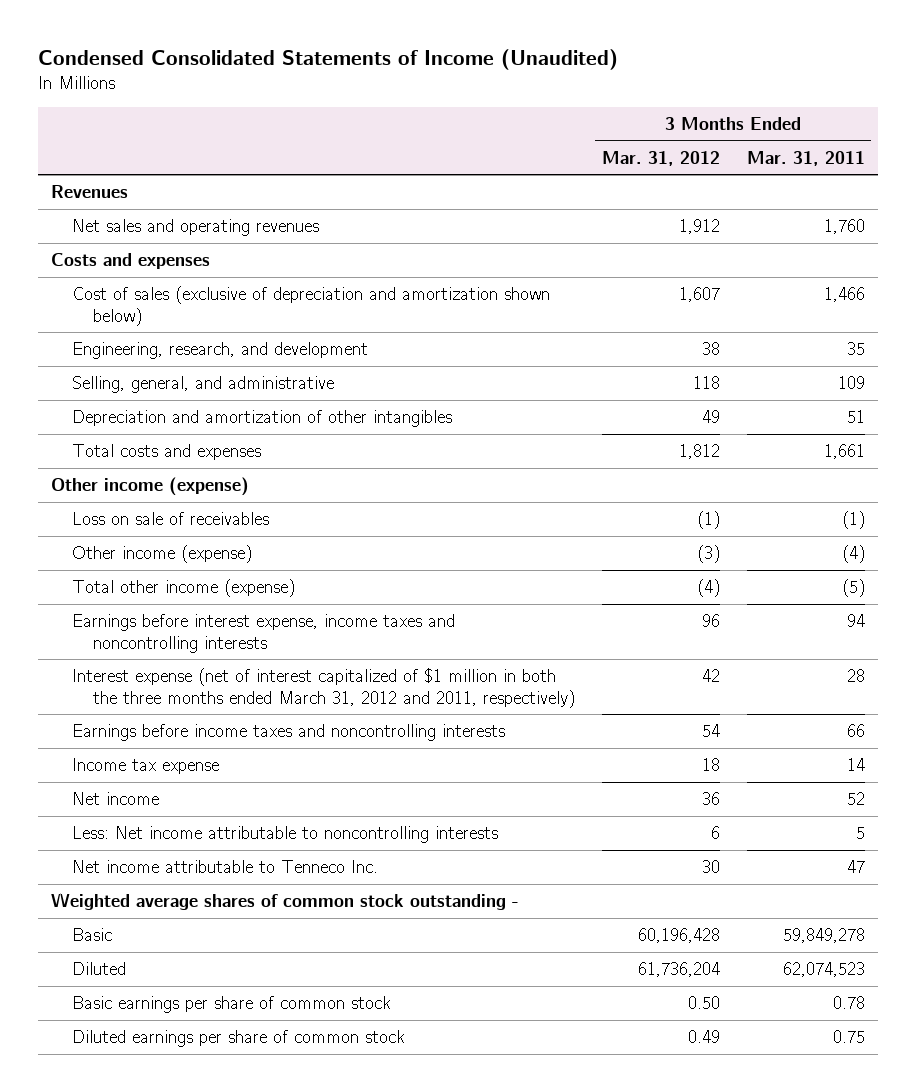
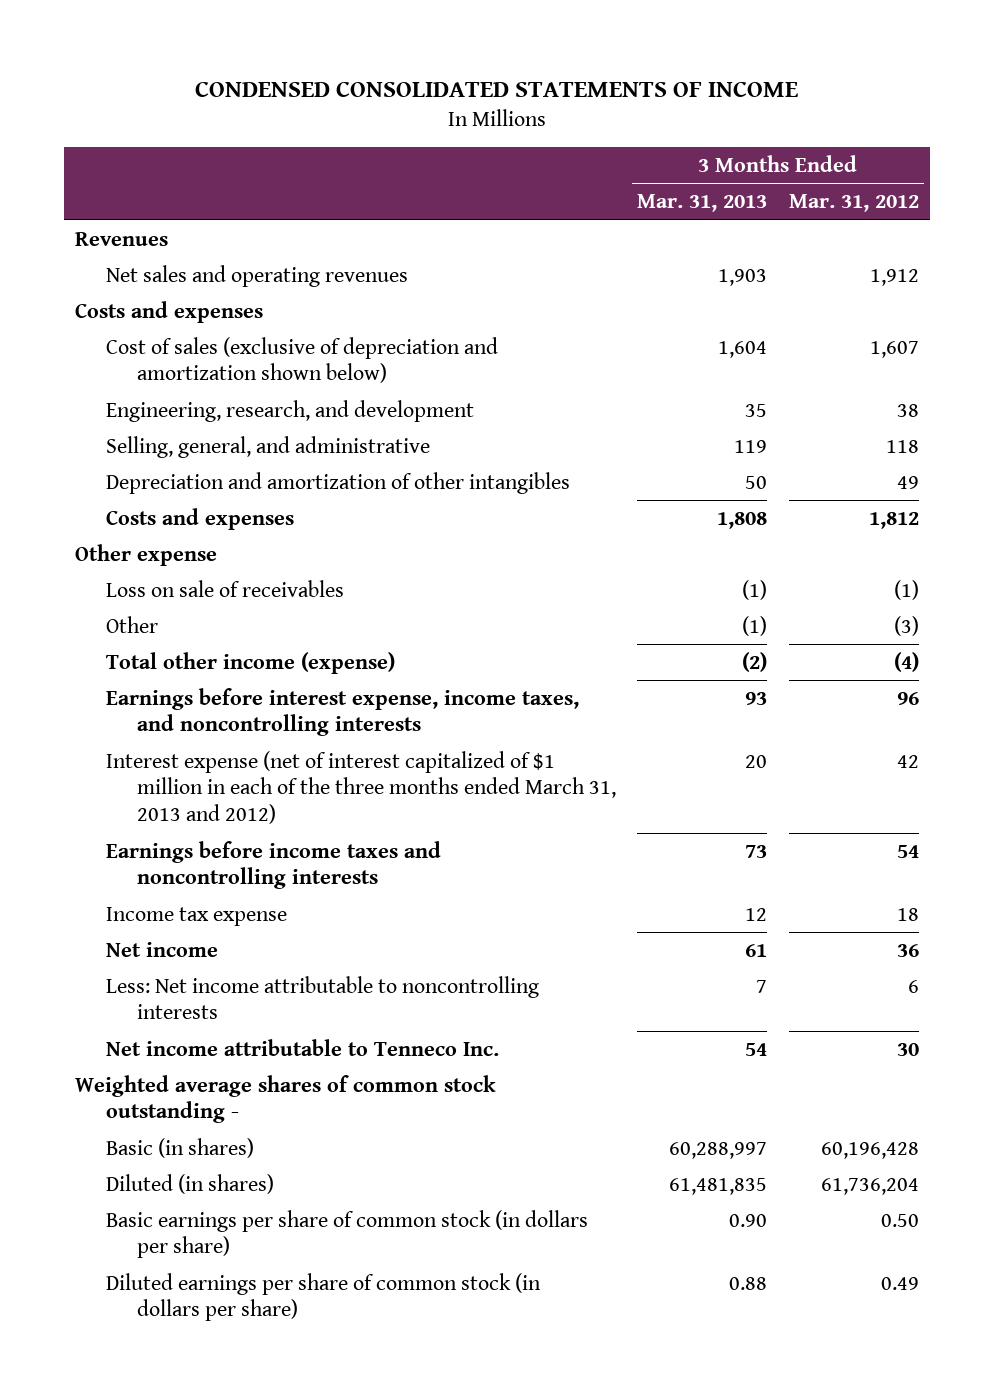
[37,49,618,71] Condensed Consolidated Statements of Income (Unaudited) -> [194,81,798,98] CONDENSED CONSOLIDATED STATEMENTS OF INCOME
[746,150,865,166] Mar. 31, 2011 -> none
none -> [637,194,768,213] Mar. 31, 2013
[71,443,261,460] Total costs and expenses -> [105,507,294,530] Costs and expenses
[51,476,250,496] Other income (expense) -> [74,543,217,566] Other expense
[71,544,252,563] Other income (expense) -> [105,615,158,633] Other
[71,613,455,653] Earnings before interest expense, income taxes and noncontrolling interests -> [105,687,579,737] Earnings before interest expense, income taxes, and noncontrolling interests
[71,667,575,708] Interest expense (net of interest capitalized of $1 million in both the three months ended March 31, 2012 and 2011, respectively) -> [105,750,616,825] Interest expense (net of interest capitalized of $1 million in each of the three months ended March 31, 2013 and 2012)
[71,927,112,941] Basic -> [105,1137,254,1158] Basic (in shares)
[71,961,126,975] Diluted -> [105,1173,274,1194] Diluted (in shares)
[71,995,391,1013] Basic earnings per share of common stock -> [105,1209,588,1259] Basic earnings per share of common stock (in dollars per share)
[71,1029,405,1047] Diluted earnings per share of common stock -> [105,1272,541,1322] Diluted earnings per share of common stock (in dollars per share)

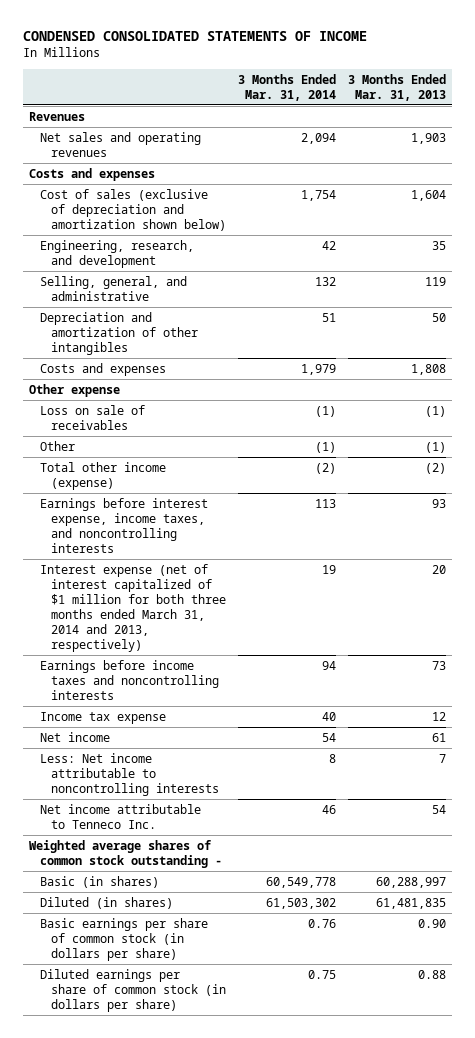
[788,194,919,213] Mar. 31, 2012 -> none
none -> [237,73,336,101] 3 Months Ended Mar. 31, 2014
[105,750,616,825] Interest expense (net of interest capitalized of $1 million in each of the three months ended March 31, 2013 and 2012) -> [39,563,227,652] Interest expense (net of interest capitalized of $1 million for both three months ended March 31, 2014 and 2013, respectively)

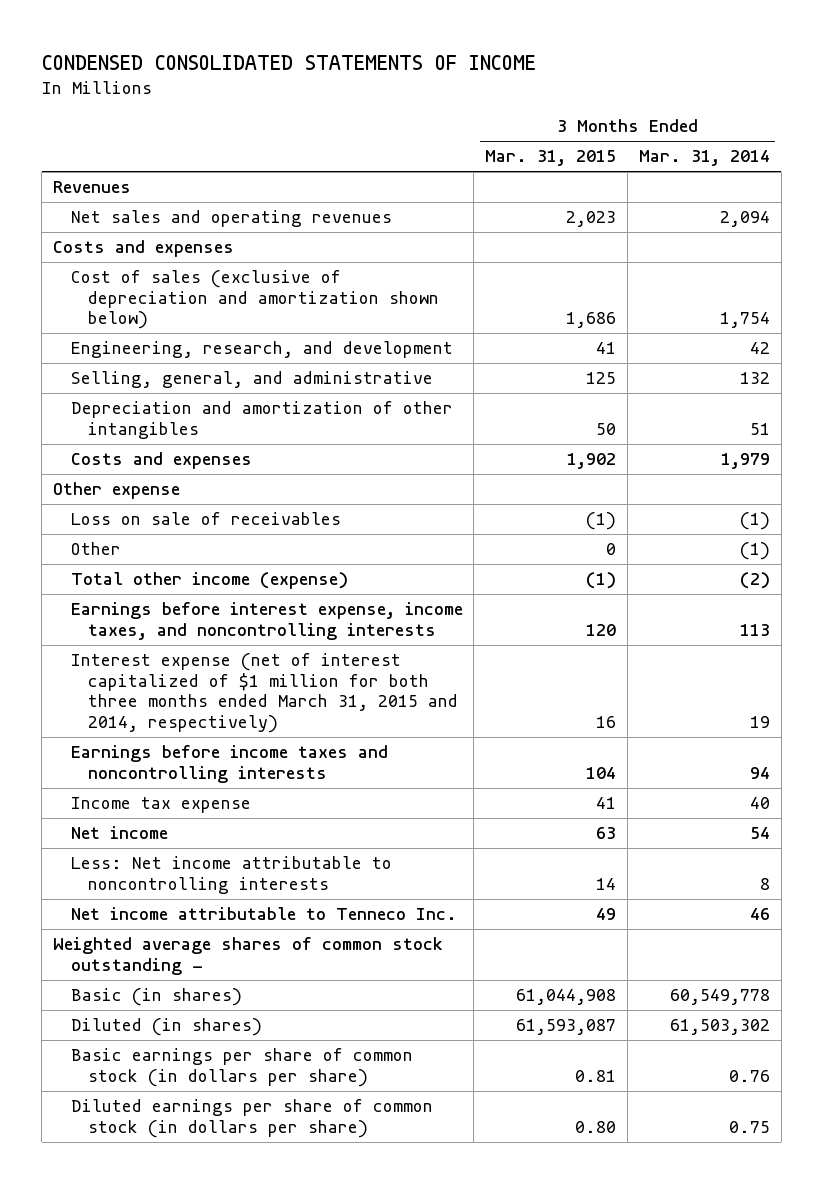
[347,73,446,101] 3 Months Ended Mar. 31, 2013 -> none
none -> [485,150,617,167] Mar. 31, 2015
[39,563,227,652] Interest expense (net of interest capitalized of $1 million for both three months ended March 31, 2014 and 2013, respectively) -> [70,653,459,734] Interest expense (net of interest capitalized of $1 million for both three months ended March 31, 2015 and 2014, respectively)

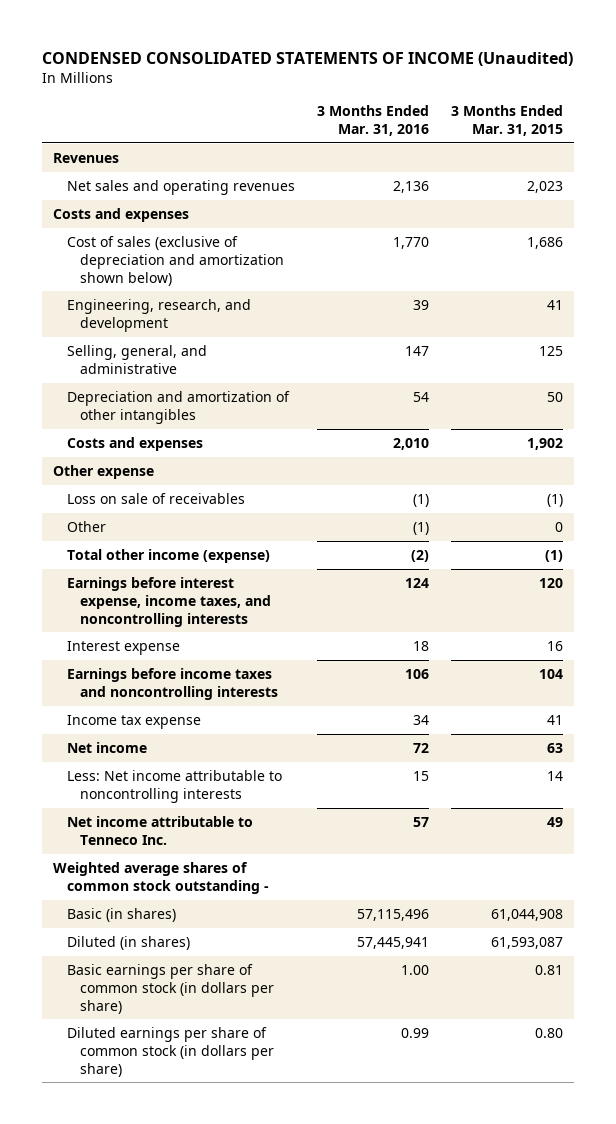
[41,54,536,70] CONDENSED CONSOLIDATED STATEMENTS OF INCOME -> [42,51,574,66] CONDENSED CONSOLIDATED STATEMENTS OF INCOME (Unaudited)
[638,150,770,167] Mar. 31, 2014 -> none
none -> [316,104,429,136] 3 Months Ended Mar. 31, 2016
[70,653,459,734] Interest expense (net of interest capitalized of $1 million for both three months ended March 31, 2015 and 2014, respectively) -> [66,641,180,656] Interest expense

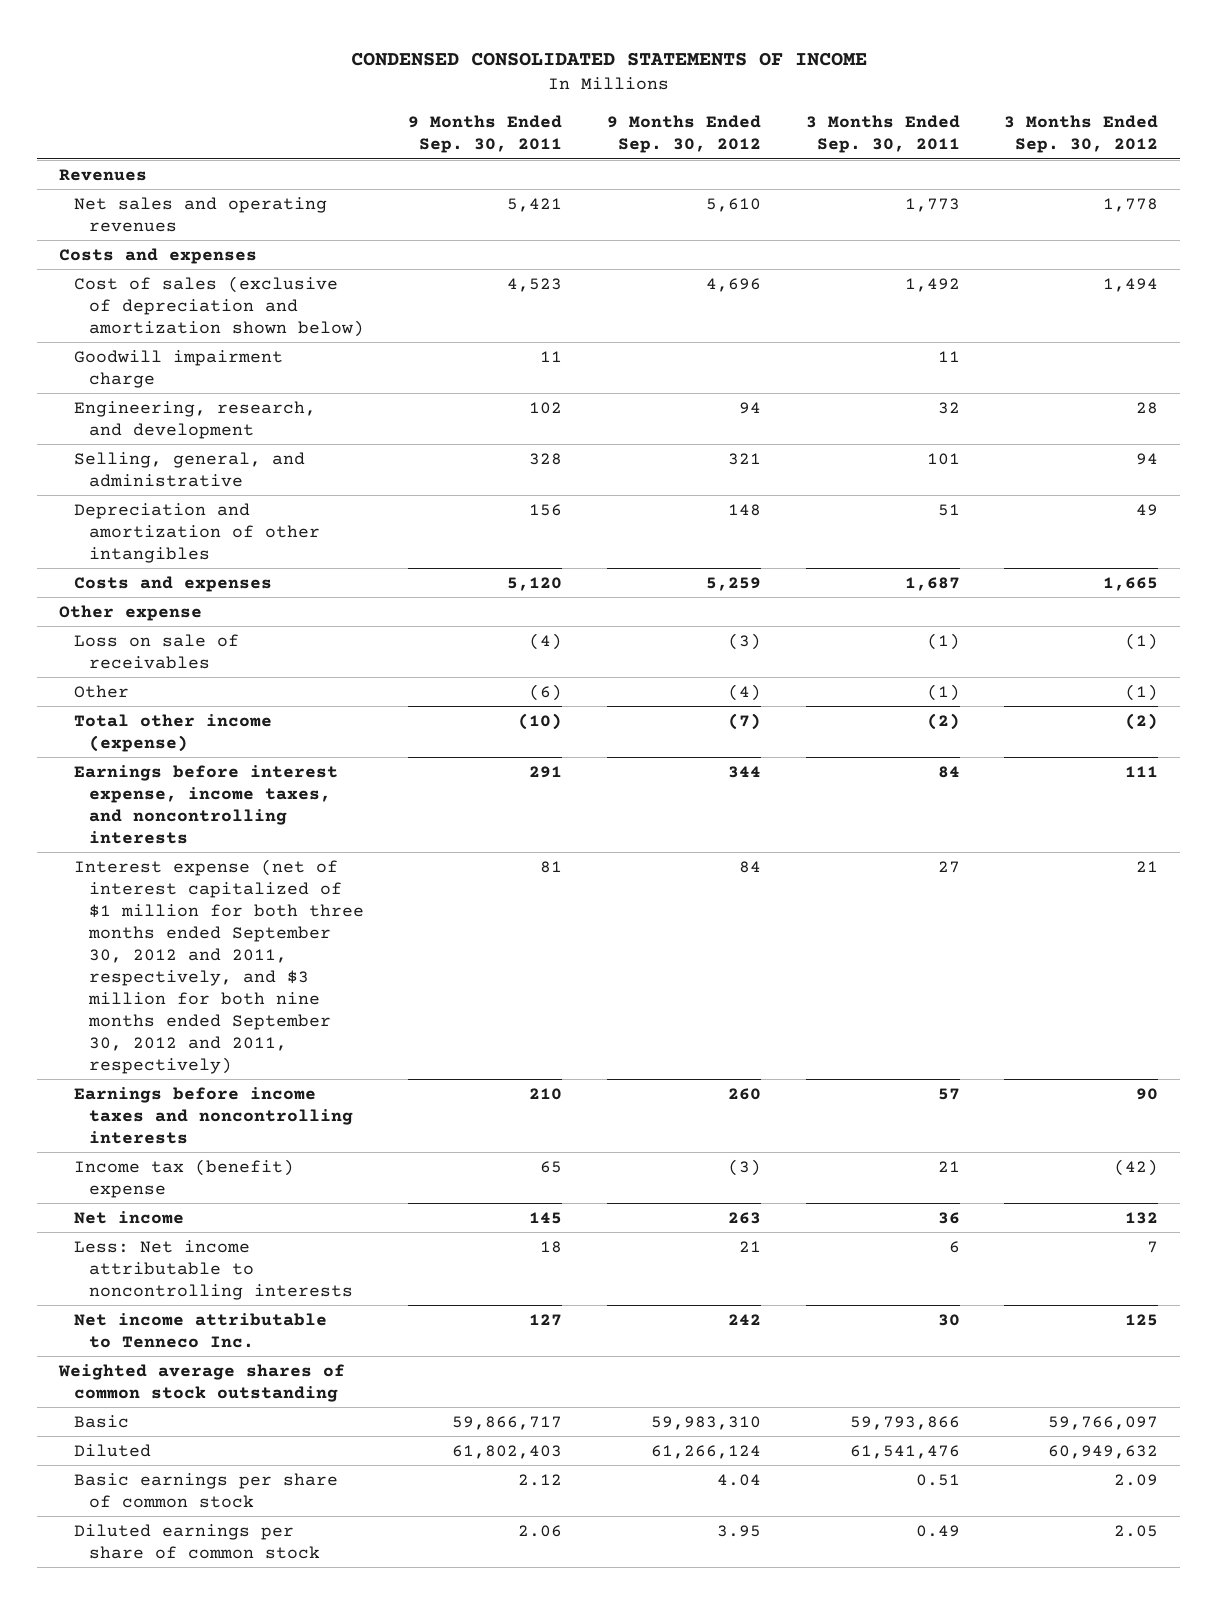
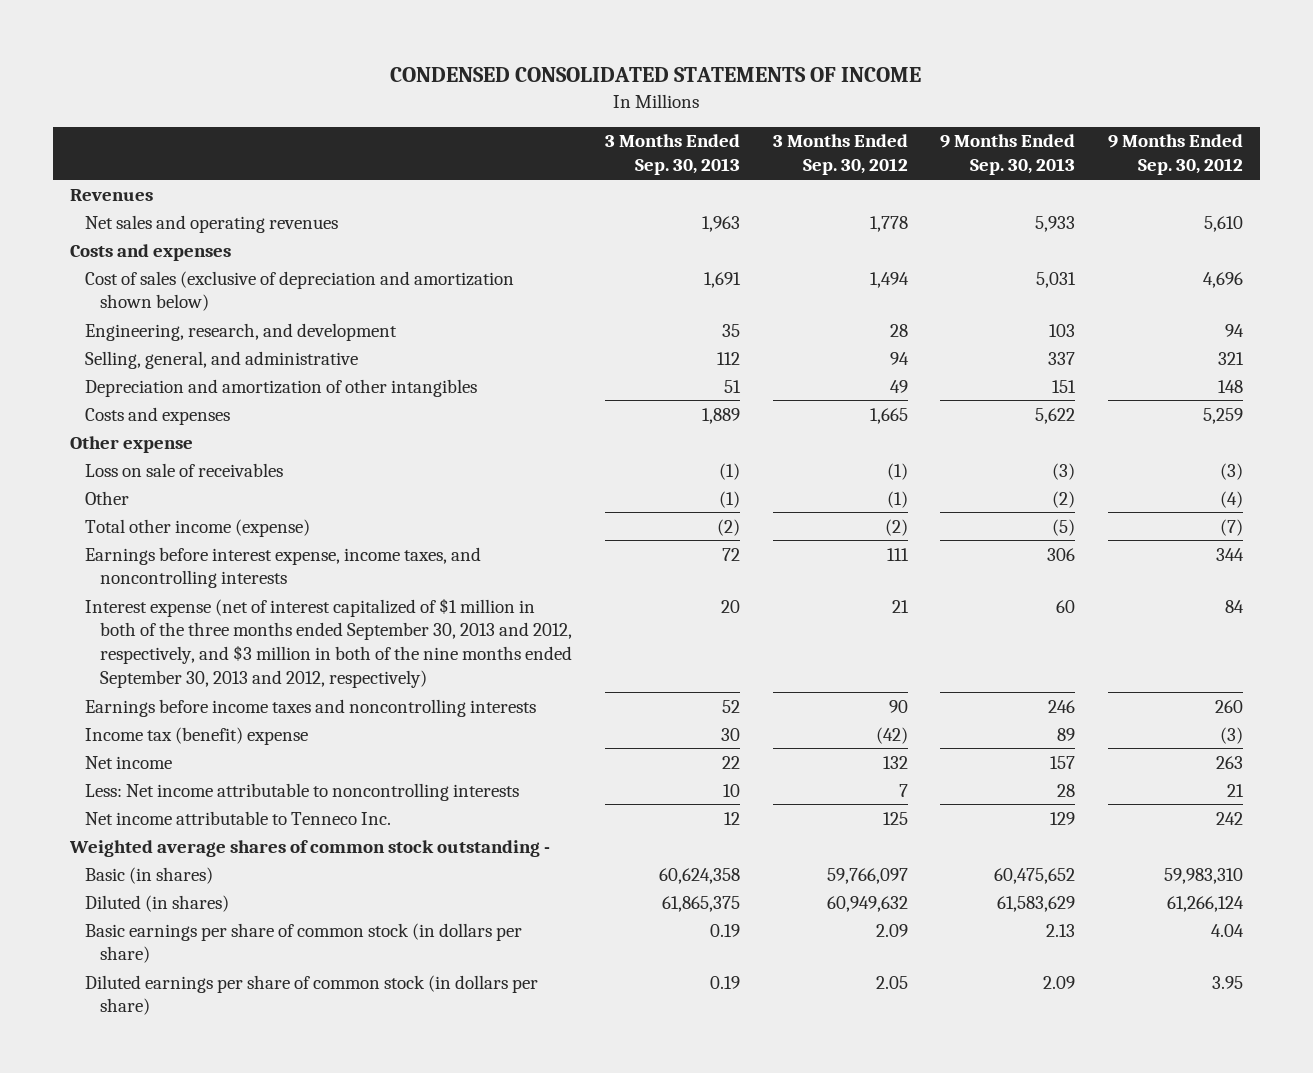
[408,115,563,154] 9 Months Ended Sep. 30, 2011 -> none
[805,115,960,154] 3 Months Ended Sep. 30, 2011 -> none
none -> [604,134,740,176] 3 Months Ended Sep. 30, 2013
none -> [940,134,1076,176] 9 Months Ended Sep. 30, 2013
[74,349,284,388] Goodwill impairment charge -> none
[74,858,364,1074] Interest expense (net of interest capitalized of $1 million for both three months ended September 30, 2012 and 2011, respectively, and $3 million for both nine months ended September 30, 2012 and 2011, respectively) -> [84,597,573,689] Interest expense (net of interest capitalized of $1 million in both of the three months ended September 30, 2013 and 2012, respectively, and $3 million in both of the nine months ended September 30, 2013 and 2012, respectively)
[58,1363,346,1402] Weighted average shares of common stock outstanding -> [68,839,550,857] Weighted average shares of common stock outstanding -
[74,1414,130,1428] Basic -> [84,866,213,884] Basic (in shares)
[74,1443,152,1457] Diluted -> [84,894,229,912] Diluted (in shares)
[74,1472,339,1508] Basic earnings per share of common stock -> [84,922,522,964] Basic earnings per share of common stock (in dollars per share)
[74,1523,320,1559] Diluted earnings per share of common stock -> [84,974,538,1016] Diluted earnings per share of common stock (in dollars per share)

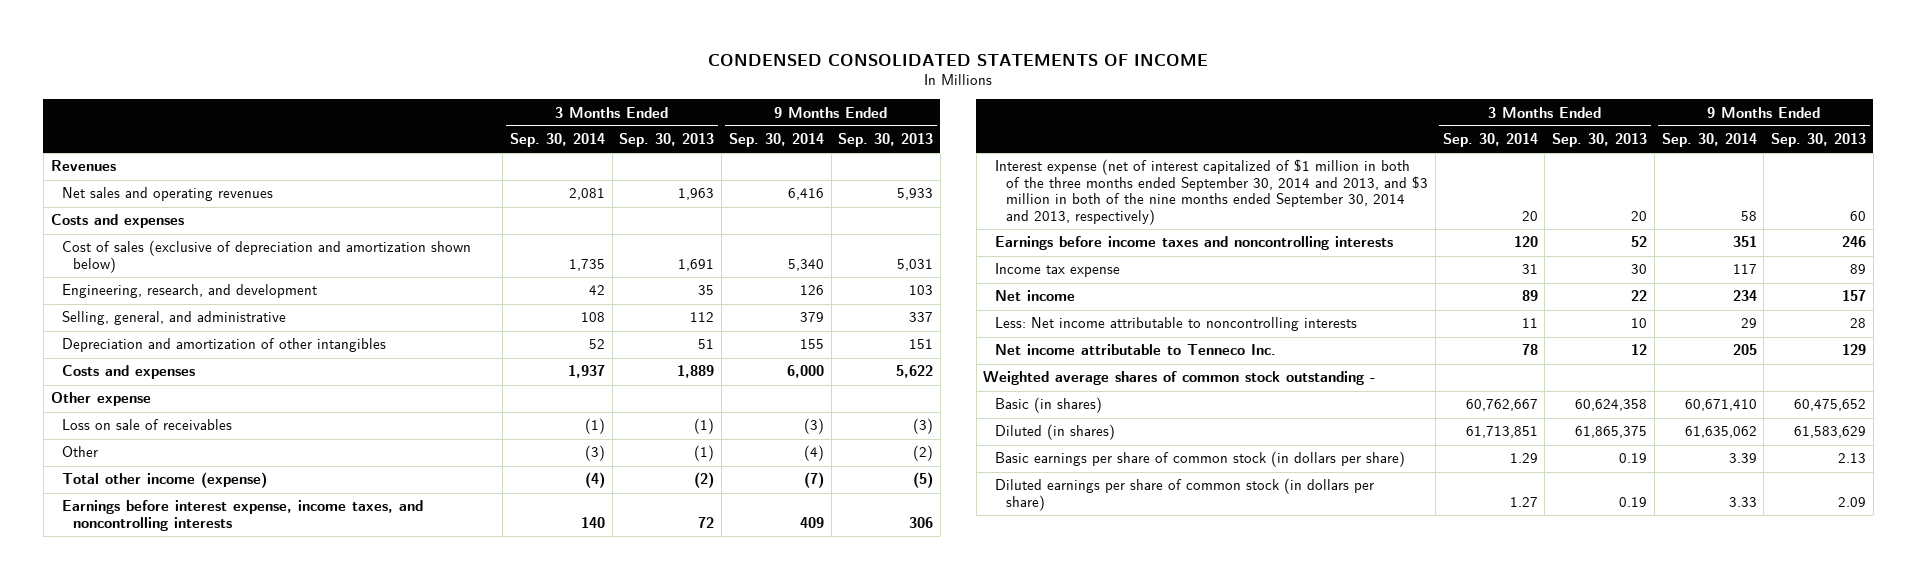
[772,134,908,176] 3 Months Ended Sep. 30, 2012 -> none
[1108,134,1244,176] 9 Months Ended Sep. 30, 2012 -> none
none -> [509,133,605,148] Sep. 30, 2014
none -> [728,133,824,148] Sep. 30, 2014
[84,597,573,689] Interest expense (net of interest capitalized of $1 million in both of the three months ended September 30, 2013 and 2012, respectively, and $3 million in both of the nine months ended September 30, 2013 and 2012, respectively) -> [994,159,1429,225] Interest expense (net of interest capitalized of $1 million in both of the three months ended September 30, 2014 and 2013, and $3 million in both of the nine months ended September 30, 2014 and 2013, respectively)
[84,726,308,745] Income tax (benefit) expense -> [994,263,1120,278] Income tax expense

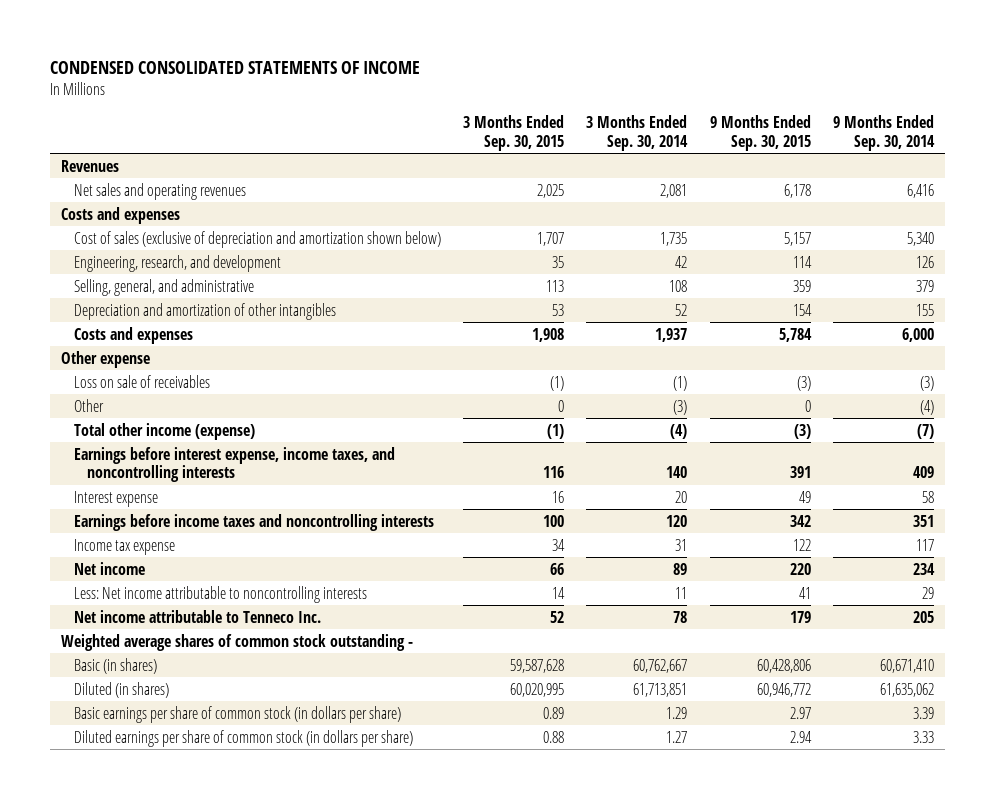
[619,133,715,148] Sep. 30, 2013 -> none
[838,133,934,148] Sep. 30, 2013 -> none
none -> [463,114,565,151] 3 Months Ended Sep. 30, 2015
none -> [709,114,811,151] 9 Months Ended Sep. 30, 2015
[994,159,1429,225] Interest expense (net of interest capitalized of $1 million in both of the three months ended September 30, 2014 and 2013, and $3 million in both of the nine months ended September 30, 2014 and 2013, respectively) -> [74,490,159,507] Interest expense

